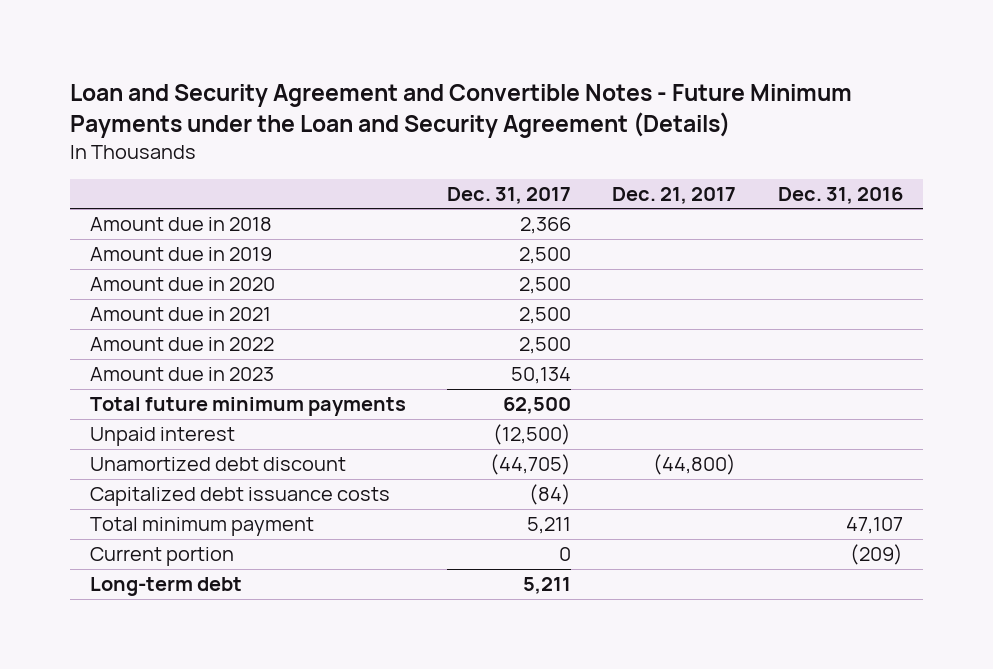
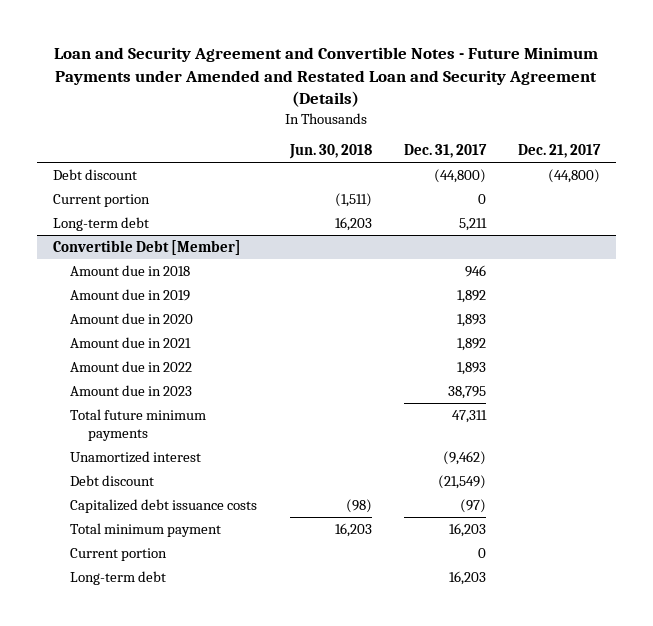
[69,83,852,138] Loan and Security Agreement and Convertible Notes - Future Minimum Payments under the Loan and Security Agreement (Details) -> [54,47,599,108] Loan and Security Agreement and Convertible Notes - Future Minimum Payments under Amended and Restated Loan and Security Agreement (Details)
[777,186,903,204] Dec. 31, 2016 -> none
none -> [288,144,372,160] Jun. 30, 2018
[90,217,273,232] Amount due in 2018 -> none
[90,247,273,262] Amount due in 2019 -> none
[90,277,276,292] Amount due in 2020 -> none
[90,307,272,322] Amount due in 2021 -> none
[90,337,275,352] Amount due in 2022 -> none
[90,367,275,382] Amount due in 2023 -> none
[90,397,407,417] Total future minimum payments -> none
[90,427,236,447] Unpaid interest -> none
[90,487,391,507] Capitalized debt issuance costs -> none
[90,517,315,537] Total minimum payment -> none
[90,457,347,472] Unamortized debt discount -> [52,168,137,180] Debt discount
[490,454,572,476] (44,705) -> [433,168,486,183] (44,800)
none -> [52,239,241,255] Convertible Debt [Member]
none -> [70,264,191,276] Amount due in 2018
none -> [70,288,191,301] Amount due in 2019
none -> [70,312,194,324] Amount due in 2020
none -> [70,336,192,348] Amount due in 2021
none -> [70,360,193,372] Amount due in 2022
none -> [70,384,193,396] Amount due in 2023
none -> [70,408,207,442] Total future minimum payments
none -> [70,450,202,463] Unamortized interest
none -> [70,474,155,486] Debt discount
none -> [70,498,258,513] Capitalized debt issuance costs
none -> [70,522,222,537] Total minimum payment
none -> [70,547,168,561] Current portion
none -> [70,570,167,585] Long-term debt

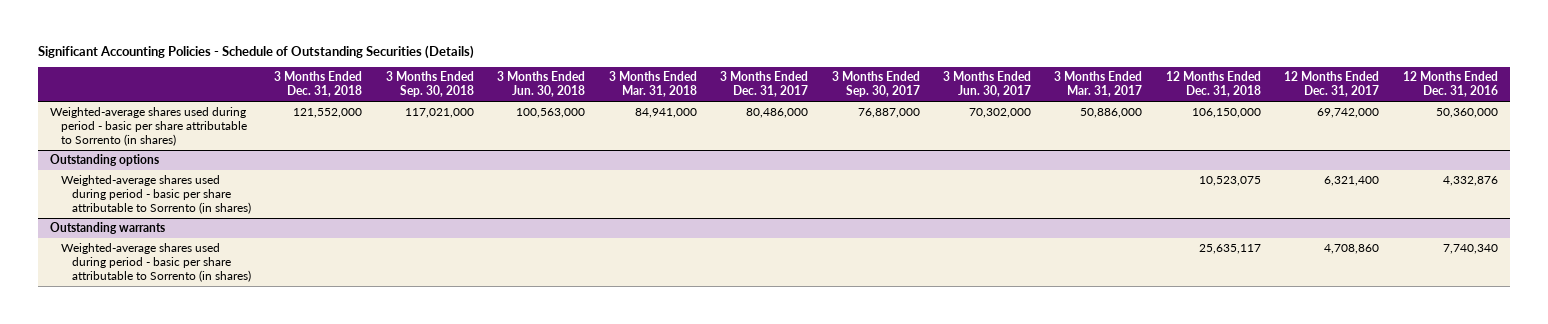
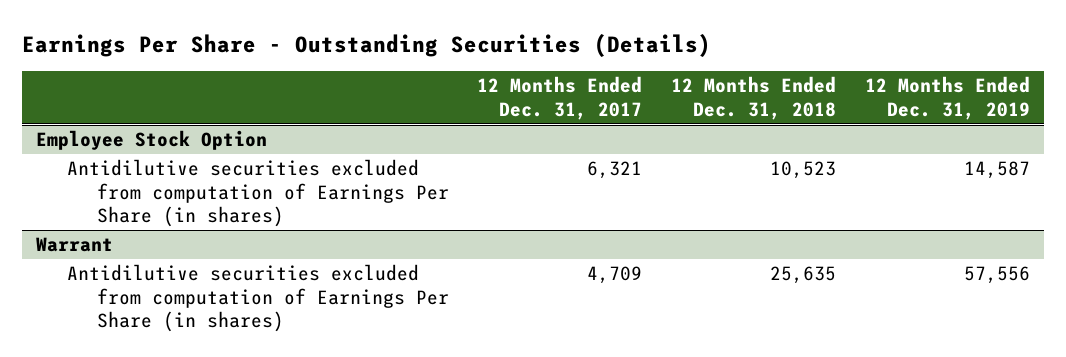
[38,44,475,59] Significant Accounting Policies - Schedule of Outstanding Securities (Details) -> [22,34,712,58] Earnings Per Share - Outstanding Securities (Details)
[274,71,363,98] 3 Months Ended Dec. 31, 2018 -> none
[385,71,474,98] 3 Months Ended Sep. 30, 2018 -> none
[497,71,586,98] 3 Months Ended Jun. 30, 2018 -> none
[608,71,697,98] 3 Months Ended Mar. 31, 2018 -> none
[720,71,809,98] 3 Months Ended Dec. 31, 2017 -> none
[831,71,920,98] 3 Months Ended Sep. 30, 2017 -> none
[943,71,1032,98] 3 Months Ended Jun. 30, 2017 -> none
[1054,71,1143,98] 3 Months Ended Mar. 31, 2017 -> none
[1402,71,1498,98] 12 Months Ended Dec. 31, 2016 -> none
none -> [864,76,1030,120] 12 Months Ended Dec. 31, 2019
[49,107,247,146] Weighted-average shares used during period - basic per share attributable to Sorrento (in shares) -> none
[60,175,251,214] Weighted-average shares used during period - basic per share attributable to Sorrento (in shares) -> none
[60,243,251,282] Weighted-average shares used during period - basic per share attributable to Sorrento (in shares) -> none
[49,154,159,167] Outstanding options -> [36,130,268,151] Employee Stock Option
none -> [66,159,449,228] Antidilutive securities excluded from computation of Earnings Per Share (in shares)
[49,222,165,235] Outstanding warrants -> [36,237,114,253] Warrant
none -> [66,264,449,333] Antidilutive securities excluded from computation of Earnings Per Share (in shares)

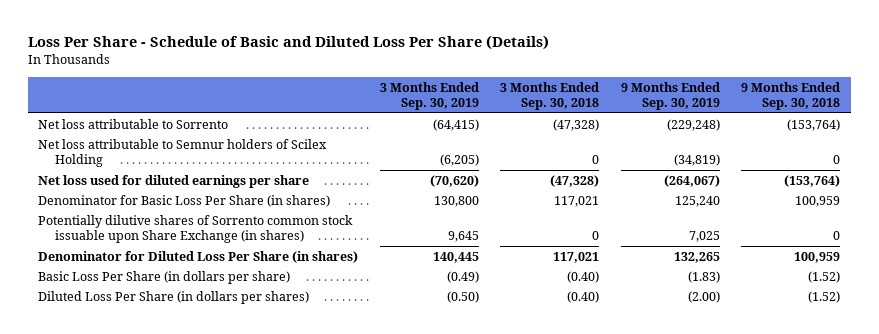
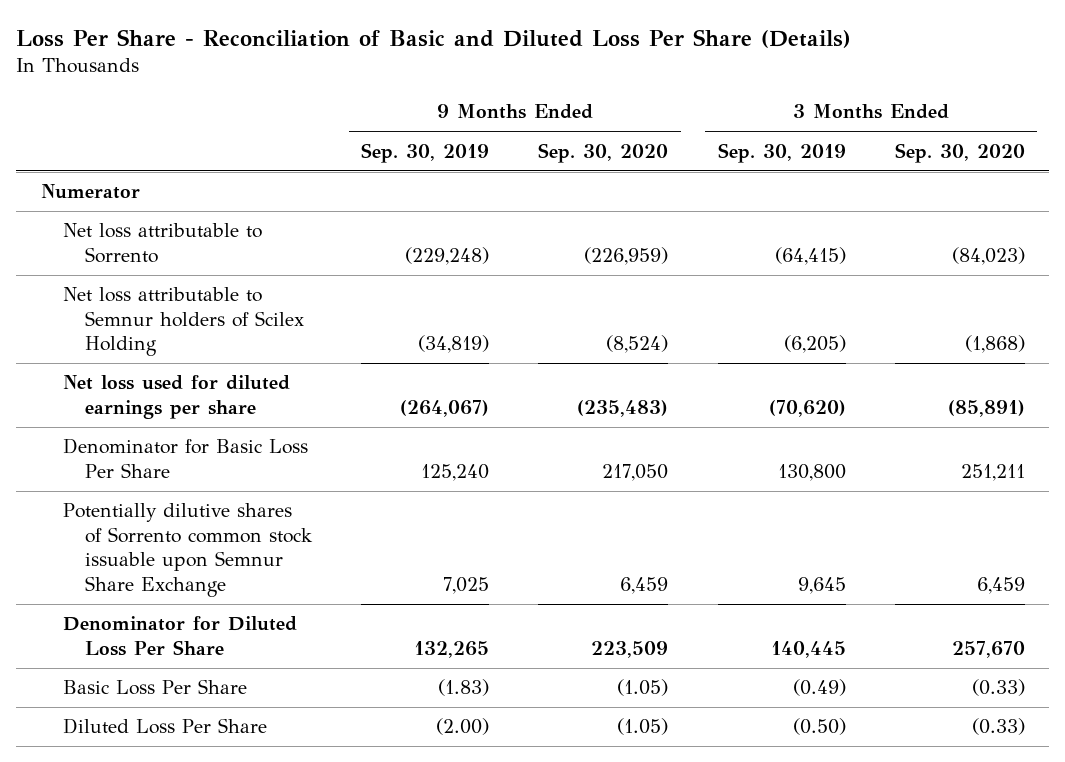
[27,35,549,51] Loss Per Share - Schedule of Basic and Diluted Loss Per Share (Details) -> [15,29,851,49] Loss Per Share - Reconciliation of Basic and Diluted Loss Per Share (Details)
[500,81,600,111] 3 Months Ended Sep. 30, 2018 -> none
[741,81,841,111] 9 Months Ended Sep. 30, 2018 -> none
none -> [538,142,669,163] Sep. 30, 2020
none -> [894,142,1025,163] Sep. 30, 2020
none -> [40,184,140,200] Numerator
[38,194,331,207] Denominator for Basic Loss Per Share (in shares) -> [62,438,308,478] Denominator for Basic Loss Per Share
[38,214,354,244] Potentially dilutive shares of Sorrento common stock issuable upon Share Exchange (in shares) -> [62,503,313,597] Potentially dilutive shares of Sorrento common stock issuable upon Semnur Share Exchange
[38,250,359,263] Denominator for Diluted Loss Per Share (in shares) -> [62,616,297,656] Denominator for Diluted Loss Per Share
[38,270,291,284] Basic Loss Per Share (in dollars per share) -> [62,679,247,696] Basic Loss Per Share
[38,290,310,304] Diluted Loss Per Share (in dollars per shares) -> [62,718,267,735] Diluted Loss Per Share

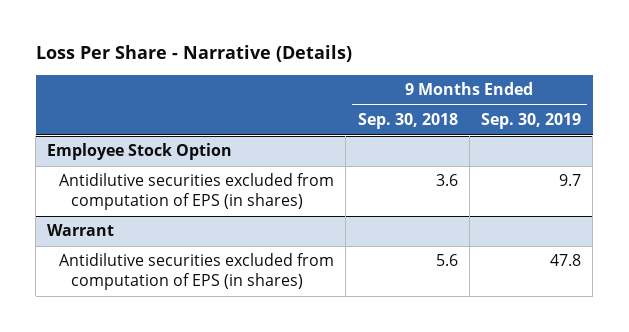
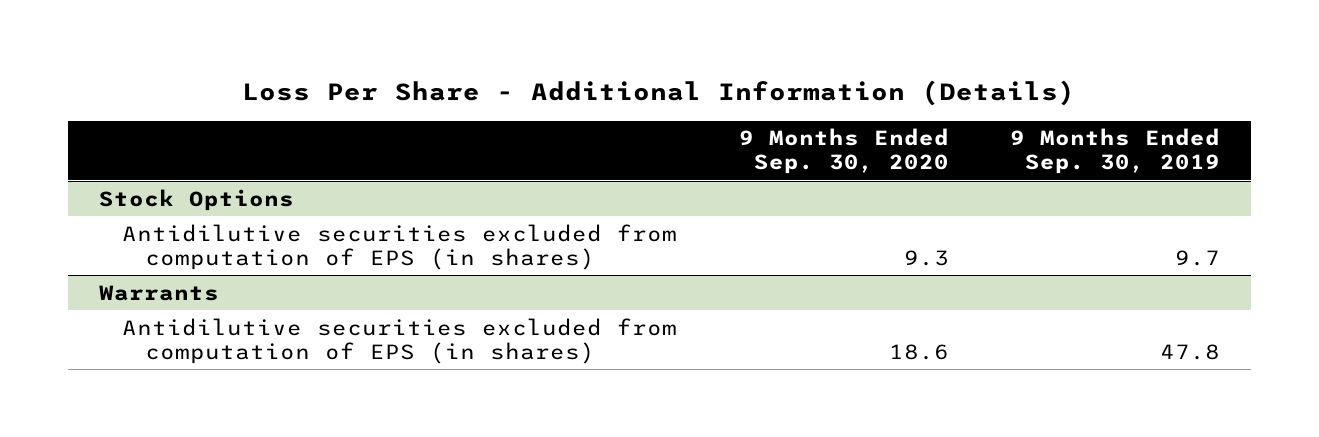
[35,45,352,63] Loss Per Share - Narrative (Details) -> [242,79,1076,106] Loss Per Share - Additional Information (Details)
[357,113,458,130] Sep. 30, 2018 -> none
none -> [738,128,949,175] 9 Months Ended Sep. 30, 2020
[47,143,233,161] Employee Stock Option -> [98,188,294,211] Stock Options
[47,224,115,237] Warrant -> [98,284,219,301] Warrants

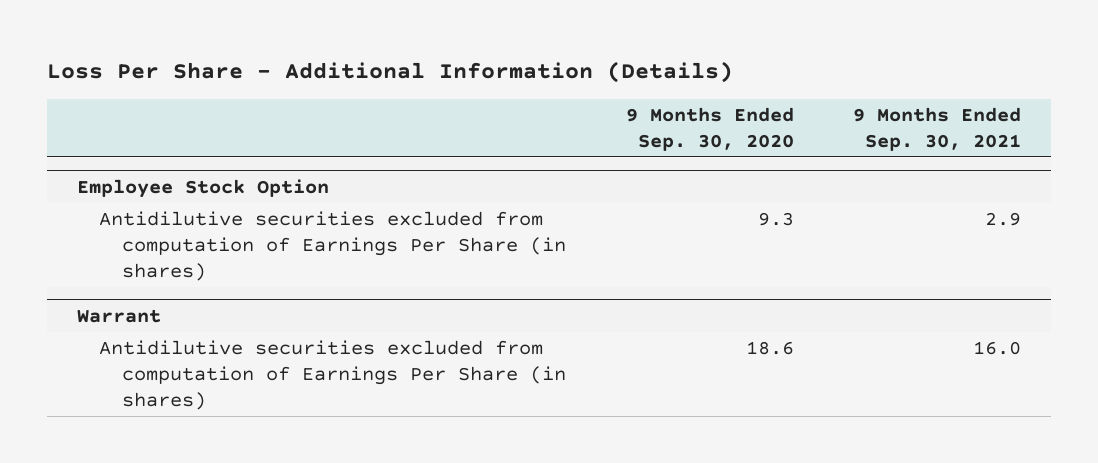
[1010,128,1221,175] 9 Months Ended Sep. 30, 2019 -> none
none -> [853,106,1022,151] 9 Months Ended Sep. 30, 2021
[98,188,294,211] Stock Options -> [76,179,329,199] Employee Stock Option
[122,223,678,270] Antidilutive securities excluded from computation of EPS (in shares) -> [99,211,566,281] Antidilutive securities excluded from computation of Earnings Per Share (in shares)
[98,284,219,301] Warrants -> [76,309,161,324] Warrant
[122,317,678,364] Antidilutive securities excluded from computation of EPS (in shares) -> [99,340,566,410] Antidilutive securities excluded from computation of Earnings Per Share (in shares)

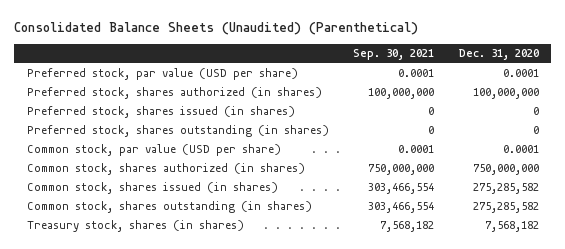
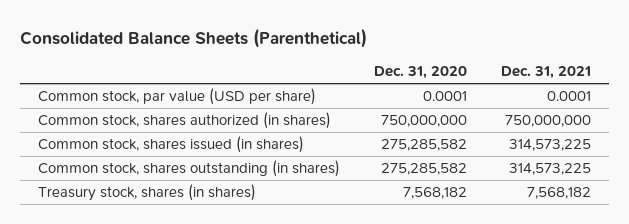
[14,22,419,36] Consolidated Balance Sheets (Unaudited) (Parenthetical) -> [20,27,368,48] Consolidated Balance Sheets (Parenthetical)
[353,49,435,61] Sep. 30, 2021 -> none
none -> [501,65,592,79] Dec. 31, 2021
[26,68,298,81] Preferred stock, par value (USD per share) -> none
[26,87,322,100] Preferred stock, shares authorized (in shares) -> none
[26,106,295,119] Preferred stock, shares issued (in shares) -> none
[26,125,329,138] Preferred stock, shares outstanding (in shares) -> none

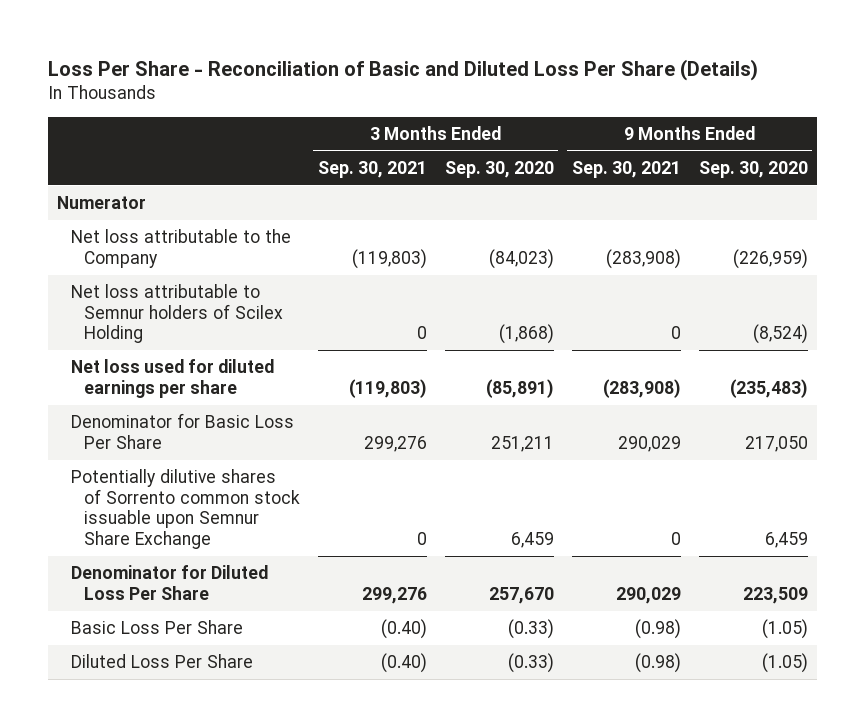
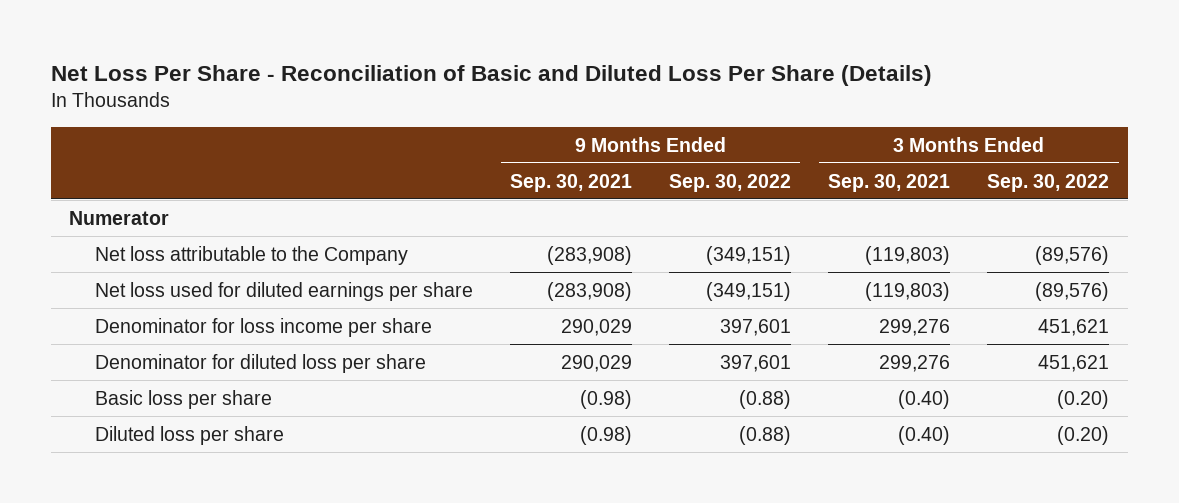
[48,58,759,81] Loss Per Share - Reconciliation of Basic and Diluted Loss Per Share (Details) -> [50,65,932,87] Net Loss Per Share - Reconciliation of Basic and Diluted Loss Per Share (Details)
[444,161,554,179] Sep. 30, 2020 -> none
[698,161,808,179] Sep. 30, 2020 -> none
none -> [669,173,792,192] Sep. 30, 2022
none -> [987,173,1110,192] Sep. 30, 2022
[70,284,283,344] Net loss attributable to Semnur holders of Scilex Holding -> none
[70,469,300,549] Potentially dilutive shares of Sorrento common stock issuable upon Semnur Share Exchange -> none
[70,413,294,449] Denominator for Basic Loss Per Share -> [94,317,432,337] Denominator for loss income per share
[70,565,268,600] Denominator for Diluted Loss Per Share -> [94,353,426,373] Denominator for diluted loss per share
[70,620,243,635] Basic Loss Per Share -> [94,389,272,409] Basic loss per share
[70,654,253,669] Diluted Loss Per Share -> [94,425,284,445] Diluted loss per share

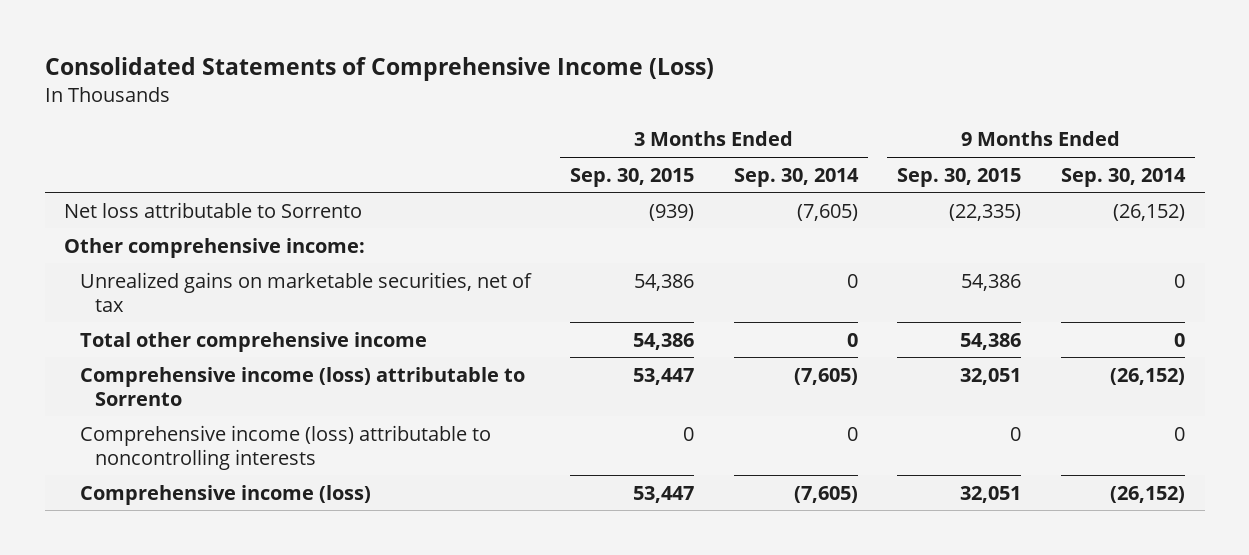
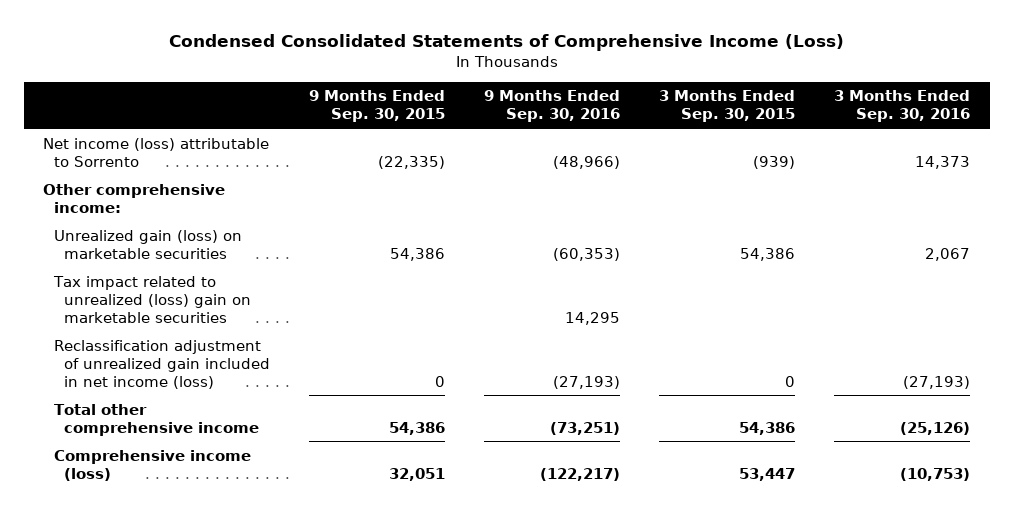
[44,57,714,82] Consolidated Statements of Comprehensive Income (Loss) -> [168,33,844,51] Condensed Consolidated Statements of Comprehensive Income (Loss)
[733,167,859,187] Sep. 30, 2014 -> none
[1060,167,1186,187] Sep. 30, 2014 -> none
none -> [484,90,621,123] 9 Months Ended Sep. 30, 2016
none -> [834,90,971,123] 3 Months Ended Sep. 30, 2016
[64,201,363,218] Net loss attributable to Sorrento -> [43,137,270,167] Net income (loss) attributable to Sorrento
[79,271,532,312] Unrealized gains on marketable securities, net of tax -> [53,229,242,259] Unrealized gain (loss) on marketable securities
none -> [52,275,252,323] Tax impact related to unrealized (loss) gain on marketable securities
none -> [53,339,271,389] Reclassification adjustment of unrealized gain included in net income (loss)
[79,366,525,406] Comprehensive income (loss) attributable to Sorrento -> none
[79,424,491,470] Comprehensive income (loss) attributable to noncontrolling interests -> none

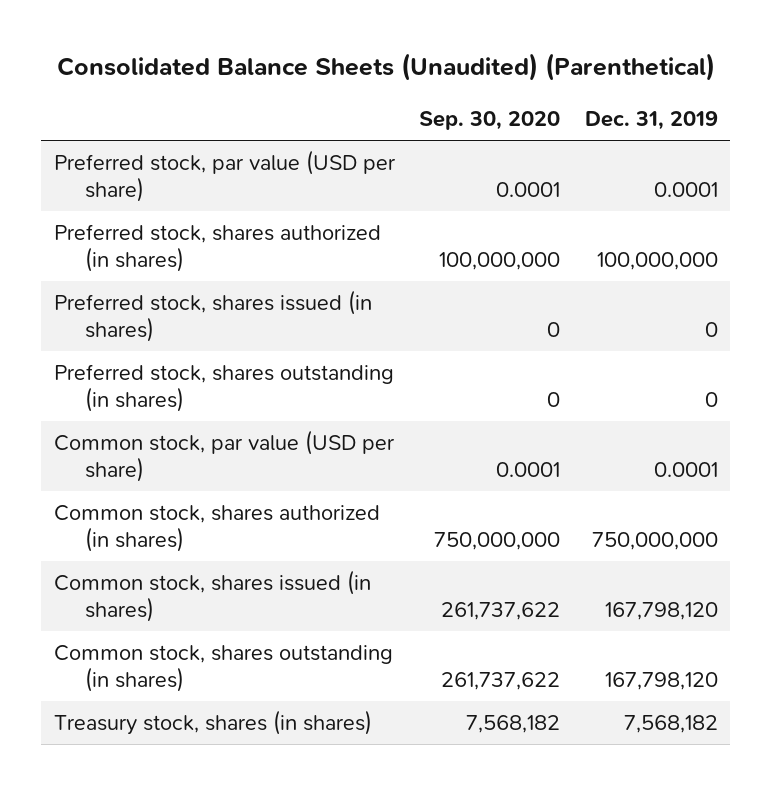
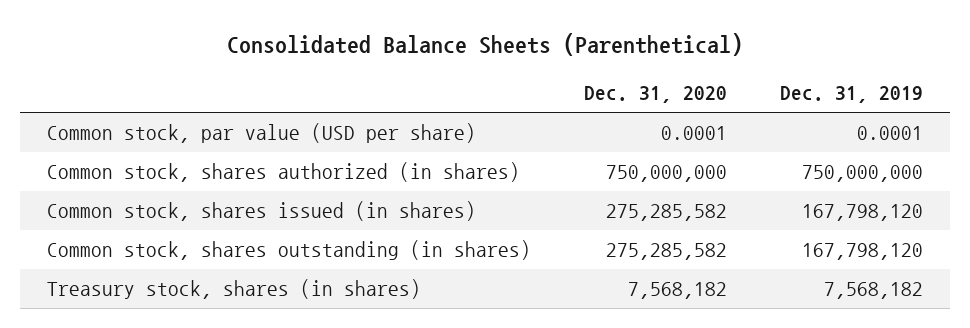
[56,53,715,82] Consolidated Balance Sheets (Unaudited) (Parenthetical) -> [227,33,744,57] Consolidated Balance Sheets (Parenthetical)
[419,111,561,131] Sep. 30, 2020 -> none
none -> [584,85,728,103] Dec. 31, 2020
[53,150,396,203] Preferred stock, par value (USD per share) -> none
[53,224,381,273] Preferred stock, shares authorized (in shares) -> none
[53,290,372,343] Preferred stock, shares issued (in shares) -> none
[53,364,394,413] Preferred stock, shares outstanding (in shares) -> none

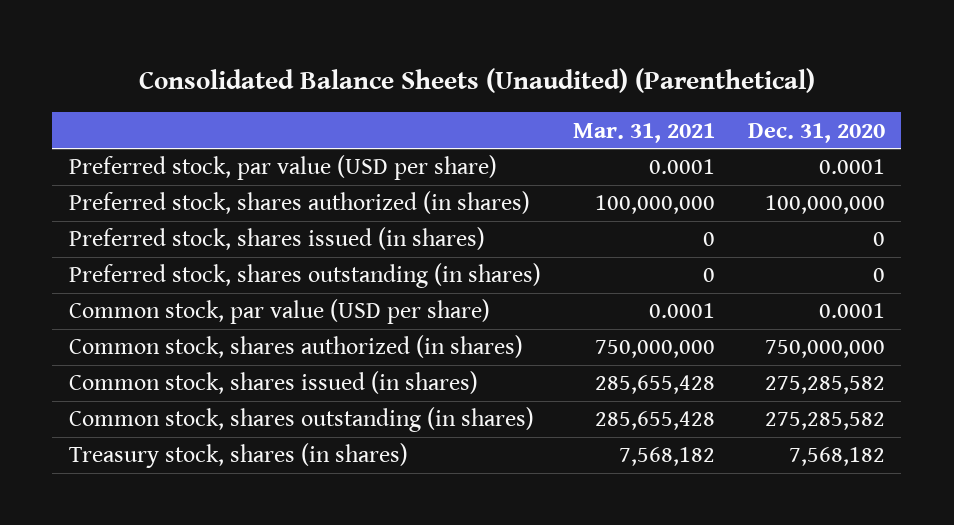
[227,33,744,57] Consolidated Balance Sheets (Parenthetical) -> [138,67,815,93] Consolidated Balance Sheets (Unaudited) (Parenthetical)
[780,85,924,103] Dec. 31, 2019 -> none
none -> [573,122,716,143] Mar. 31, 2021
none -> [68,155,497,181] Preferred stock, par value (USD per share)
none -> [68,191,530,215] Preferred stock, shares authorized (in shares)
none -> [68,227,485,251] Preferred stock, shares issued (in shares)
none -> [68,263,541,289] Preferred stock, shares outstanding (in shares)

